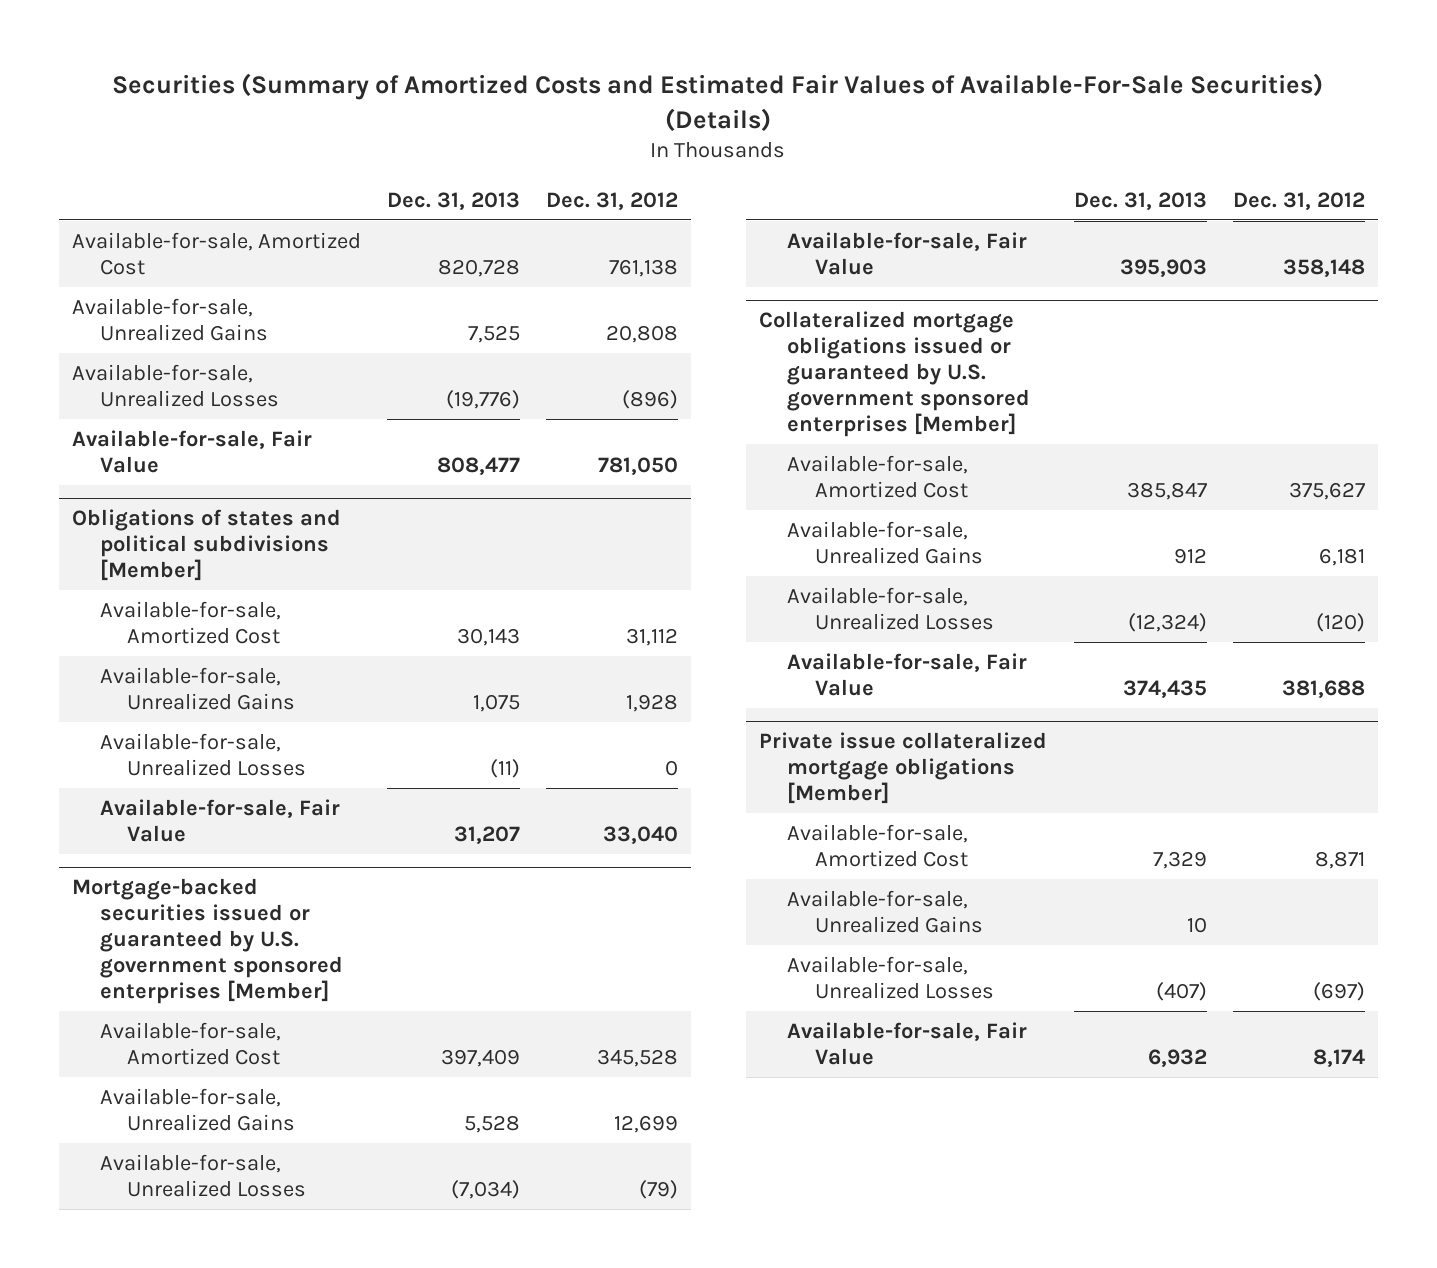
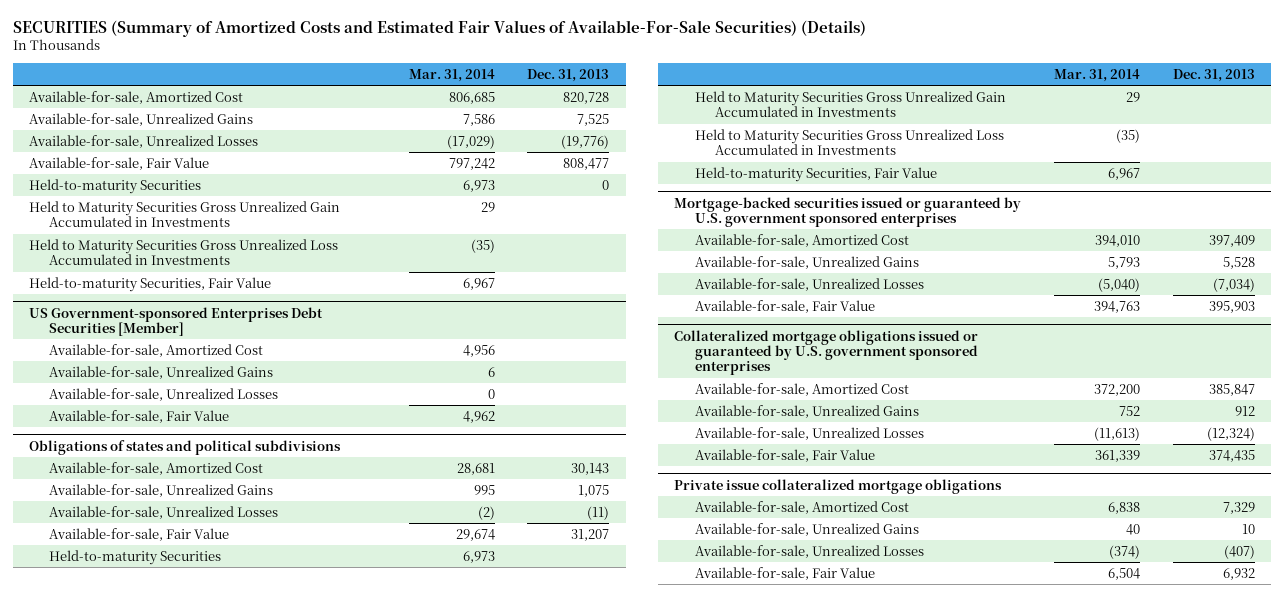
[112,73,1324,132] Securities (Summary of Amortized Costs and Estimated Fair Values of Available-For-Sale Securities) (Details) -> [12,19,866,37] SECURITIES (Summary of Amortized Costs and Estimated Fair Values of Available-For-Sale Securities) (Details)
[545,191,678,210] Dec. 31, 2012 -> none
none -> [408,68,495,82] Mar. 31, 2014
none -> [29,178,202,194] Held-to-maturity Securities
none -> [29,200,341,228] Held to Maturity Securities Gross Unrealized Gain Accumulated in Investments
none -> [29,238,339,266] Held to Maturity Securities Gross Unrealized Loss Accumulated in Investments
none -> [29,276,272,292] Held-to-maturity Securities, Fair Value
none -> [29,306,324,336] US Government-sponsored Enterprises Debt Securities [Member]
none -> [49,343,264,357] Available-for-sale, Amortized Cost
none -> [49,365,274,379] Available-for-sale, Unrealized Gains
none -> [49,387,279,401] Available-for-sale, Unrealized Losses
none -> [49,409,230,423] Available-for-sale, Fair Value
[71,509,341,582] Obligations of states and political subdivisions [Member] -> [29,439,342,455] Obligations of states and political subdivisions
none -> [49,549,222,565] Held-to-maturity Securities
none -> [694,90,1006,118] Held to Maturity Securities Gross Unrealized Gain Accumulated in Investments
none -> [694,128,1004,156] Held to Maturity Securities Gross Unrealized Loss Accumulated in Investments
none -> [694,166,937,182] Held-to-maturity Securities, Fair Value
[71,878,343,1005] Mortgage-backed securities issued or guaranteed by U.S. government sponsored enterprises [Member] -> [674,196,1022,227] Mortgage-backed securities issued or guaranteed by U.S. government sponsored enterprises
[758,311,1030,438] Collateralized mortgage obligations issued or guaranteed by U.S. government sponsored enterprises [Member] -> [674,329,979,376] Collateralized mortgage obligations issued or guaranteed by U.S. government sponsored enterprises
[758,732,1047,805] Private issue collateralized mortgage obligations [Member] -> [674,478,1003,494] Private issue collateralized mortgage obligations

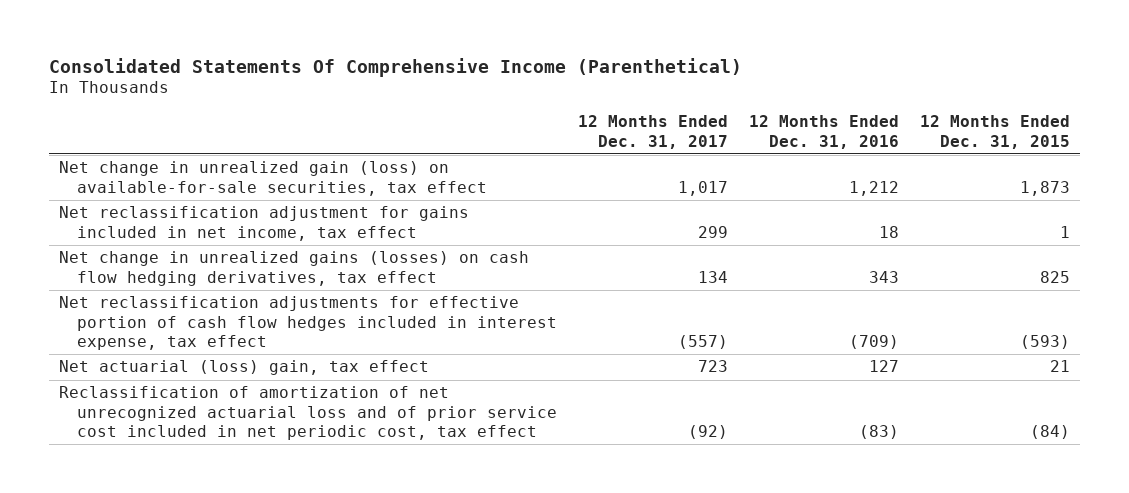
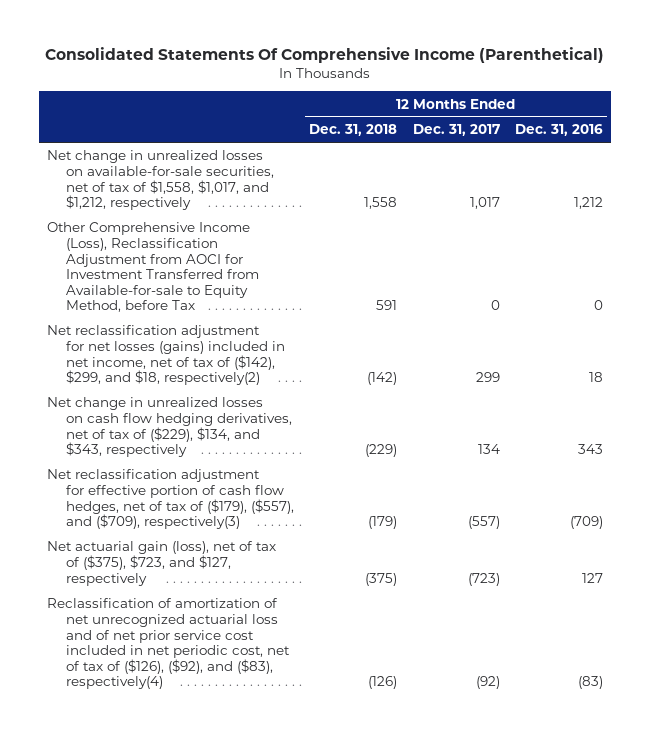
[919,115,1070,149] 12 Months Ended Dec. 31, 2015 -> none
none -> [309,124,398,137] Dec. 31, 2018
[59,161,487,196] Net change in unrealized gain (loss) on available-for-sale securities, tax effect -> [46,150,274,211] Net change in unrealized losses on available-for-sale securities, net of tax of $1,558, $1,017, and $1,212, respectively
none -> [46,222,259,313] Other Comprehensive Income (Loss), Reclassification Adjustment from AOCI for Investment Transferred from Available-for-sale to Equity Method, before Tax
[59,206,470,241] Net reclassification adjustment for gains included in net income, tax effect -> [46,325,285,386] Net reclassification adjustment for net losses (gains) included in net income, net of tax of ($142), $299, and $18, respectively(2)
[59,251,530,286] Net change in unrealized gains (losses) on cash flow hedging derivatives, tax effect -> [46,397,292,458] Net change in unrealized losses on cash flow hedging derivatives, net of tax of ($229), $134, and $343, respectively
[59,296,557,351] Net reclassification adjustments for effective portion of cash flow hedges included in interest expense, tax effect -> [46,469,294,530] Net reclassification adjustment for effective portion of cash flow hedges, net of tax of ($179), ($557), and ($709), respectively(3)
[59,360,430,376] Net actuarial (loss) gain, tax effect -> [46,541,276,586] Net actuarial gain (loss), net of tax of ($375), $723, and $127, respectively
[697,360,728,373] 723 -> [467,572,500,586] (723)
[59,386,557,441] Reclassification of amortization of net unrecognized actuarial loss and of prior service cost included in net periodic cost, tax effect -> [46,598,290,690] Reclassification of amortization of net unrecognized actuarial loss and of net prior service cost included in net periodic cost, net of tax of ($126), ($92), and ($83), respectively(4)

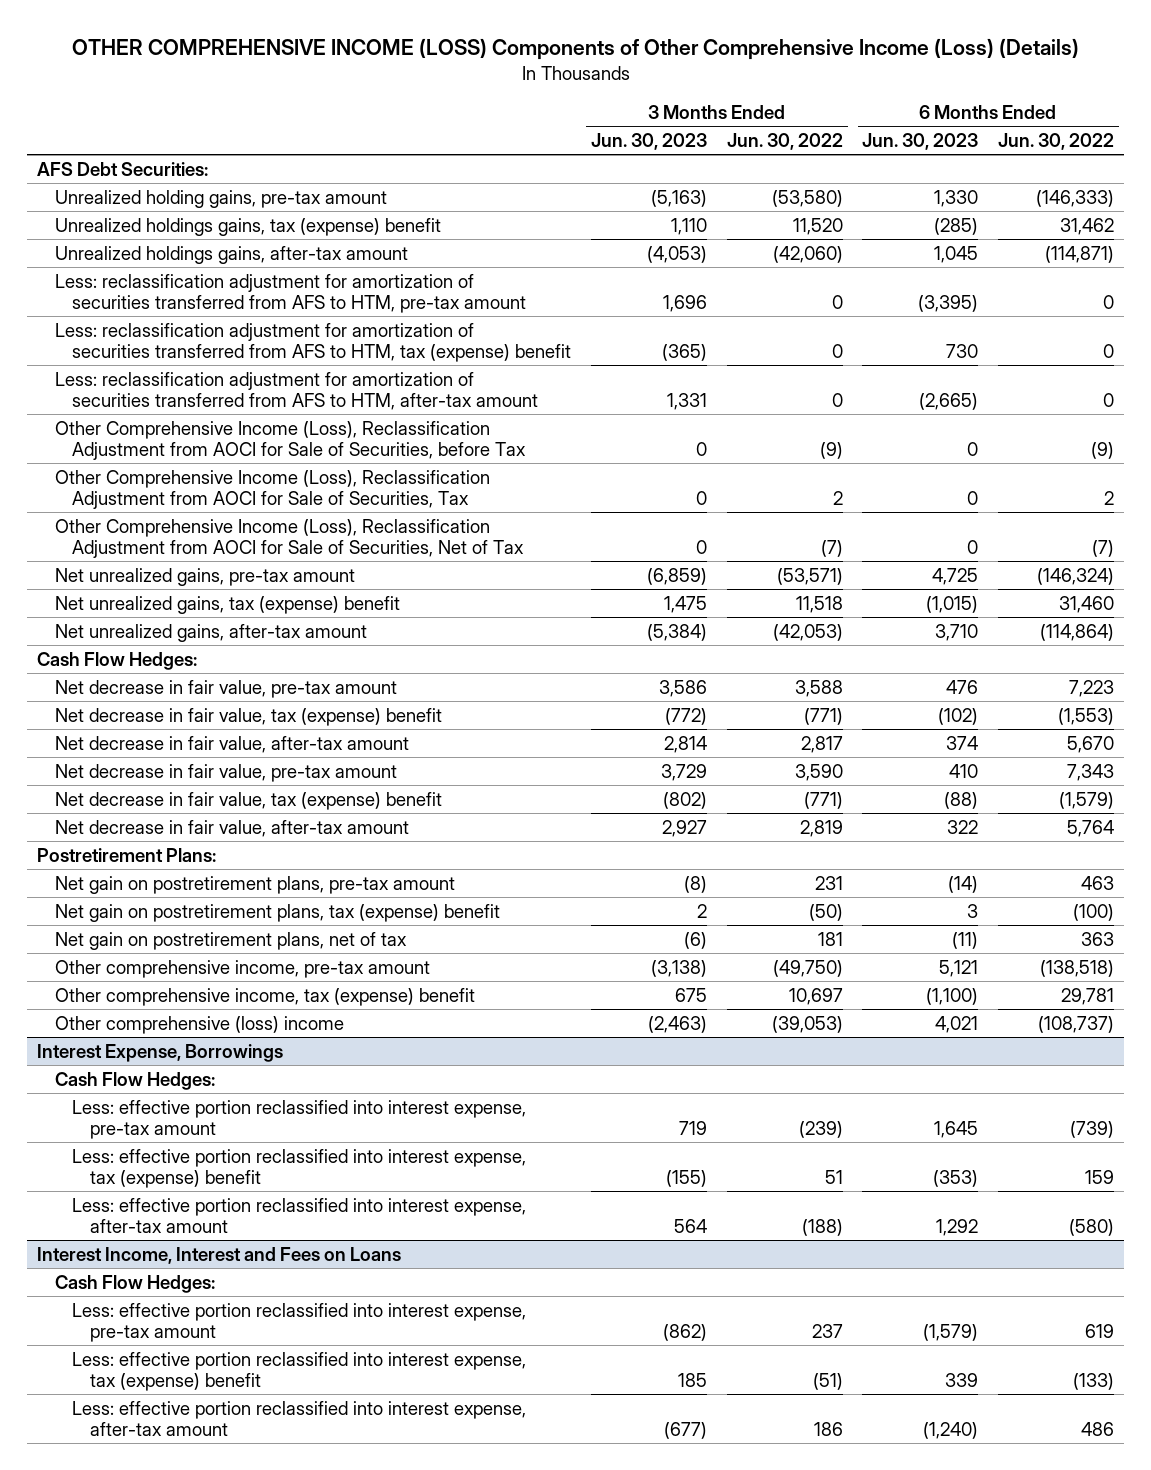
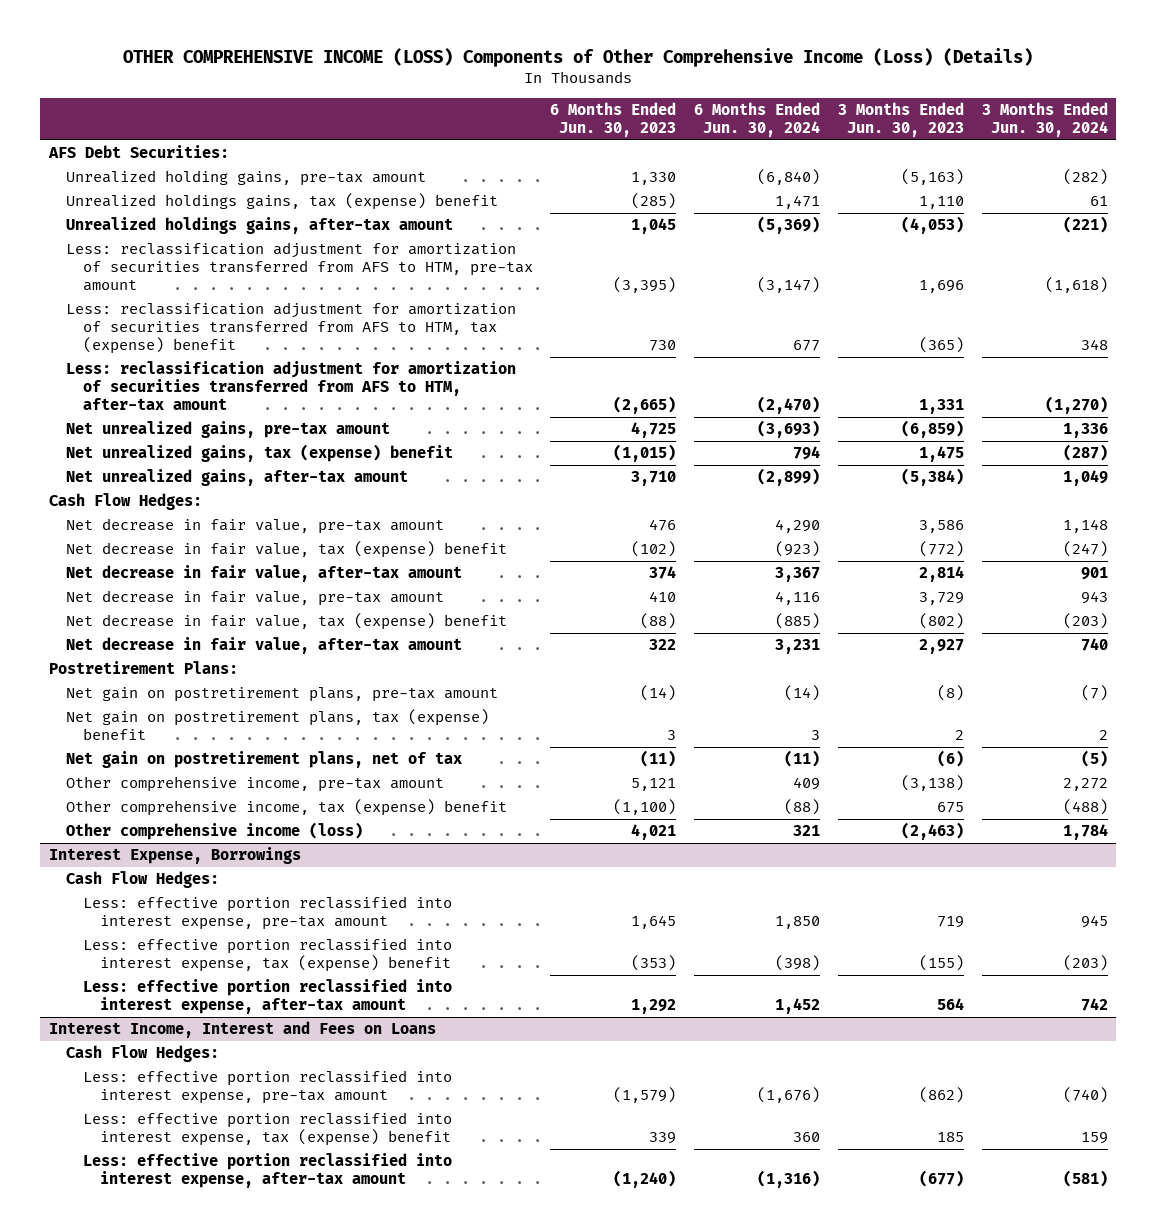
[726,133,843,151] Jun. 30, 2022 -> none
[998,133,1115,151] Jun. 30, 2022 -> none
none -> [694,102,821,137] 6 Months Ended Jun. 30, 2024
none -> [981,102,1108,137] 3 Months Ended Jun. 30, 2024
[54,420,527,460] Other Comprehensive Income (Loss), Reclassification Adjustment from AOCI for Sale of Securities, before Tax -> none
[54,469,490,509] Other Comprehensive Income (Loss), Reclassification Adjustment from AOCI for Sale of Securities, Tax -> none
[54,518,525,558] Other Comprehensive Income (Loss), Reclassification Adjustment from AOCI for Sale of Securities, Net of Tax -> none
[54,1015,344,1034] Other comprehensive (loss) income -> [65,822,363,841] Other comprehensive income (loss)

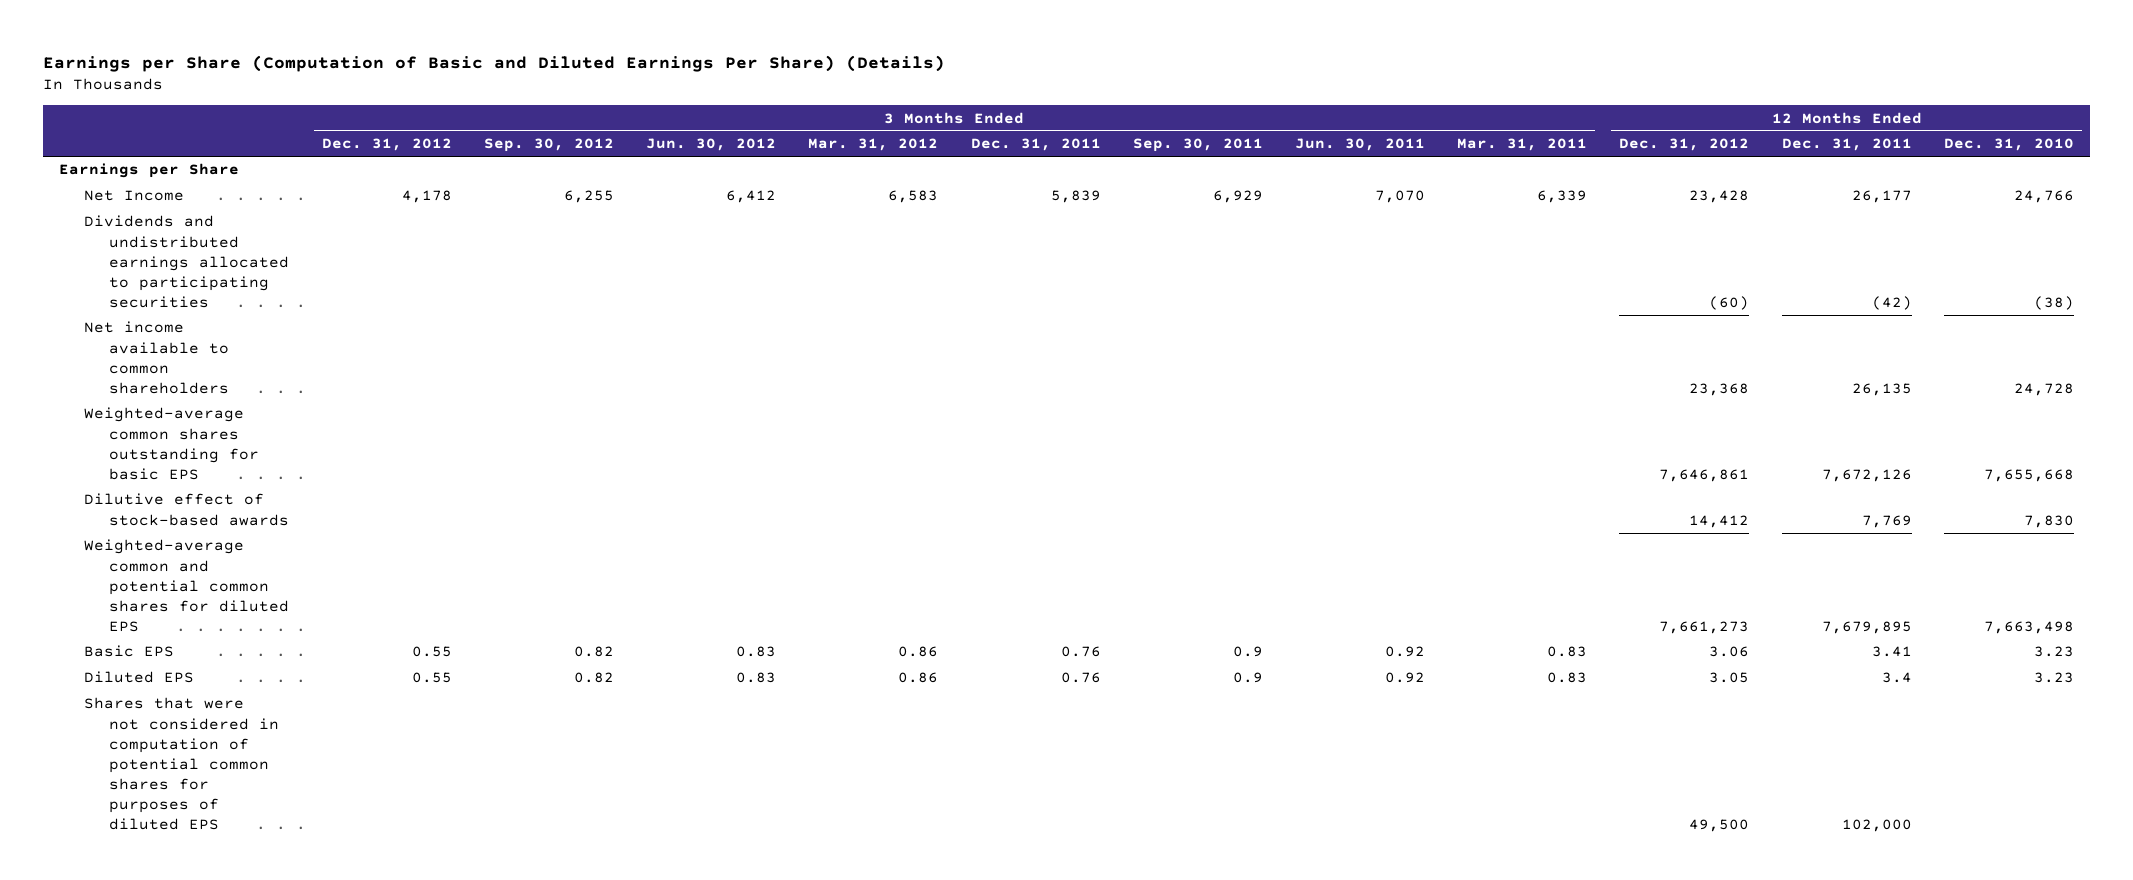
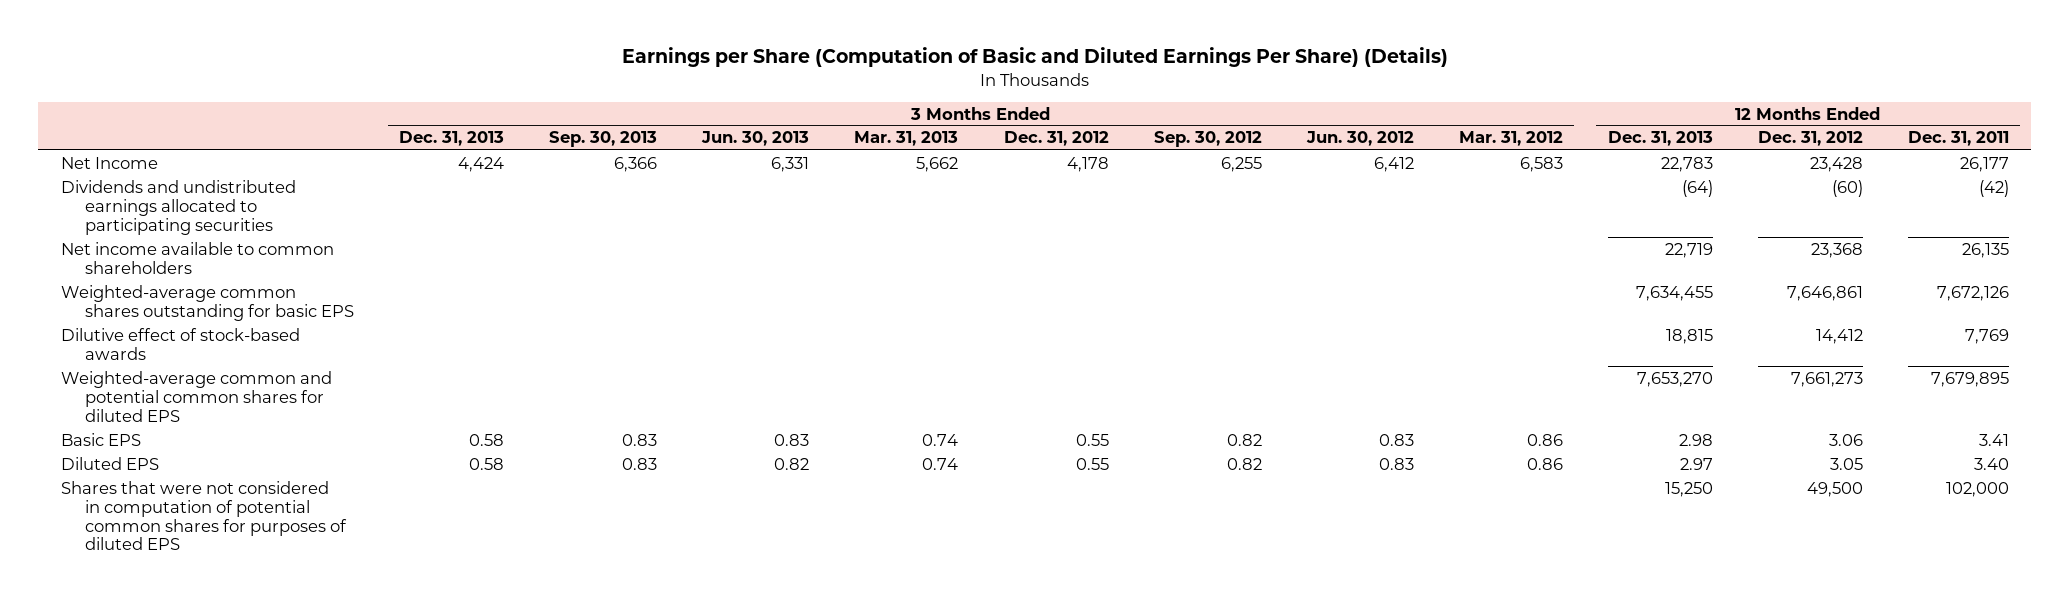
[970,138,1101,152] Dec. 31, 2011 -> none
[1132,138,1263,153] Sep. 30, 2011 -> none
[1294,138,1425,152] Jun. 30, 2011 -> none
[1457,138,1588,152] Mar. 31, 2011 -> none
[1943,138,2074,152] Dec. 31, 2010 -> none
none -> [399,131,505,147] Dec. 31, 2013
none -> [549,131,658,148] Sep. 30, 2013
none -> [701,131,810,147] Jun. 30, 2013
none -> [854,131,959,147] Mar. 31, 2013
none -> [1607,131,1713,147] Dec. 31, 2013
[59,163,240,179] Earnings per Share -> none
[1881,672,1912,684] 3.4 -> [1973,457,2009,470] 3.40

